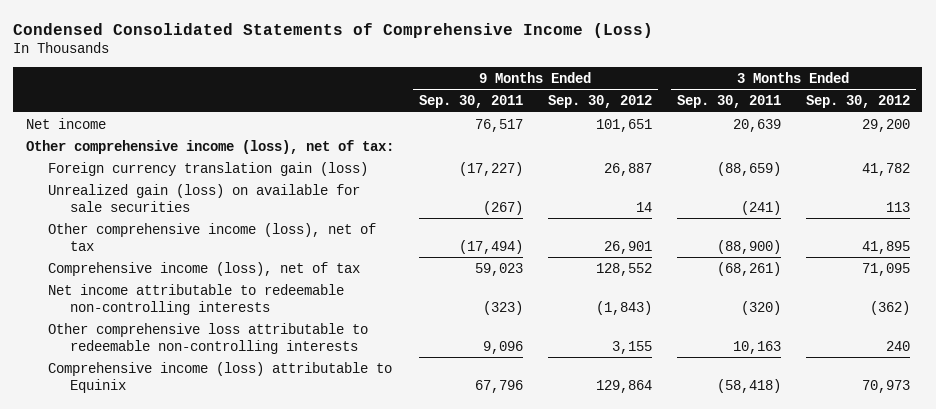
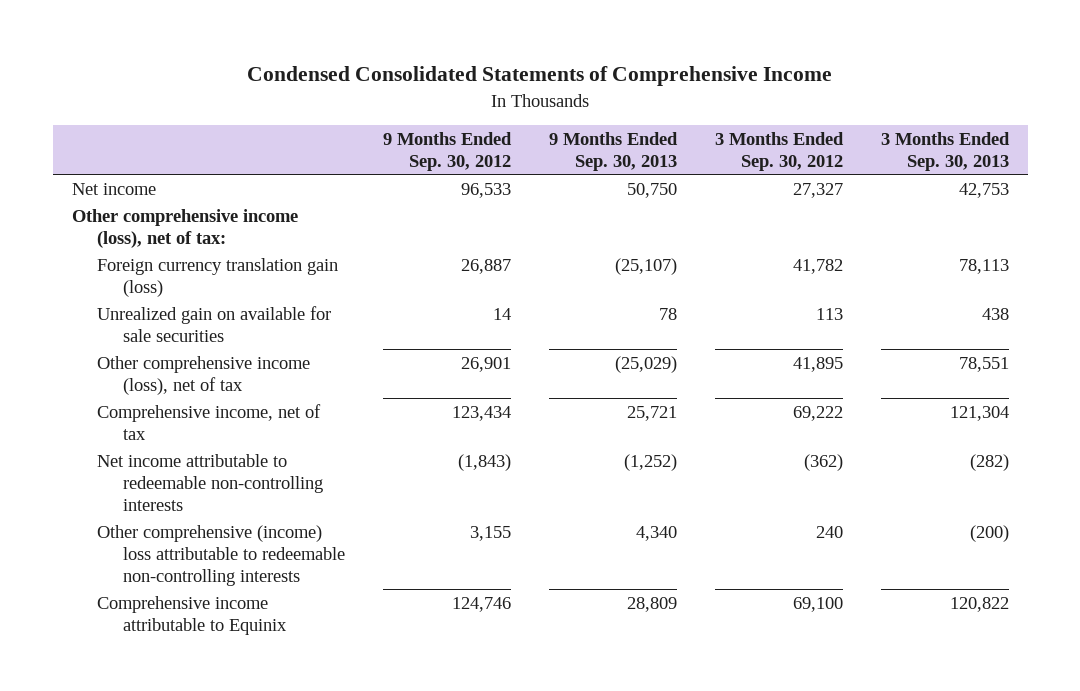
[13,22,654,38] Condensed Consolidated Statements of Comprehensive Income (Loss) -> [247,66,833,87] Condensed Consolidated Statements of Comprehensive Income
[418,95,523,109] Sep. 30, 2011 -> none
[676,95,781,109] Sep. 30, 2011 -> none
none -> [548,131,678,171] 9 Months Ended Sep. 30, 2013
none -> [880,131,1010,171] 3 Months Ended Sep. 30, 2013
[595,118,652,132] 101,651 -> [460,182,511,198] 96,533
[861,118,910,132] 29,200 -> [792,182,843,198] 27,327
[47,183,360,212] Unrealized gain (loss) on available for sale securities -> [97,305,332,342] Unrealized gain on available for sale securities
[47,261,360,276] Comprehensive income (loss), net of tax -> [97,403,322,440] Comprehensive income, net of tax
[595,262,652,276] 128,552 -> [451,405,511,421] 123,434
[861,262,910,276] 71,095 -> [792,405,843,421] 69,222
[47,322,368,354] Other comprehensive loss attributable to redeemable non-controlling interests -> [97,524,345,586] Other comprehensive (income) loss attributable to redeemable non-controlling interests
[47,361,392,393] Comprehensive income (loss) attributable to Equinix -> [97,595,287,635] Comprehensive income attributable to Equinix
[595,379,652,393] 129,864 -> [451,596,511,612] 124,746
[861,379,910,393] 70,973 -> [792,596,843,612] 69,100

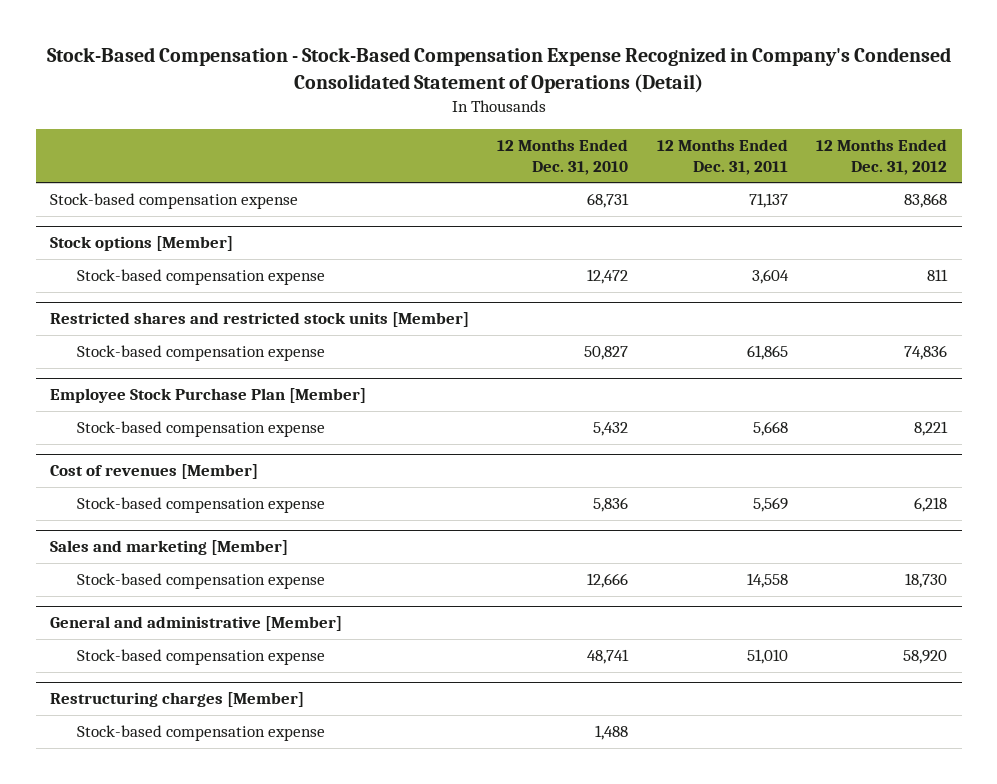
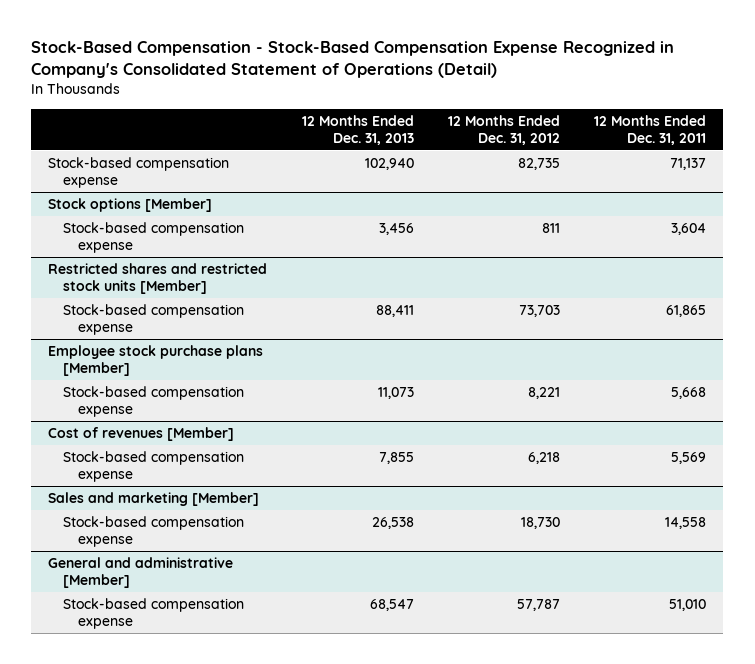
[46,47,951,93] Stock-Based Compensation - Stock-Based Compensation Expense Recognized in Company's Condensed Consolidated Statement of Operations (Detail) -> [31,41,675,79] Stock-Based Compensation - Stock-Based Compensation Expense Recognized in Company's Consolidated Statement of Operations (Detail)
[497,139,629,175] 12 Months Ended Dec. 31, 2010 -> none
none -> [301,114,414,145] 12 Months Ended Dec. 31, 2013
[904,193,948,209] 83,868 -> [517,158,560,171] 82,735
[904,345,948,361] 74,836 -> [518,305,560,318] 73,703
[49,388,366,404] Employee Stock Purchase Plan [Member] -> [48,345,264,376] Employee stock purchase plans [Member]
[49,692,304,708] Restructuring charges [Member] -> none
[77,725,326,742] Stock-based compensation expense -> none
[903,650,948,665] 58,920 -> [516,599,560,612] 57,787

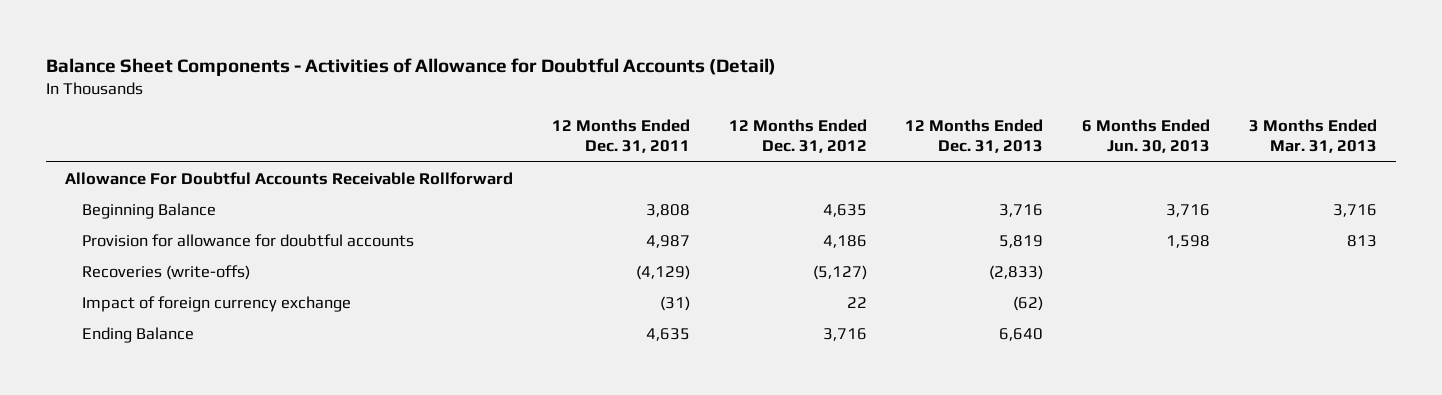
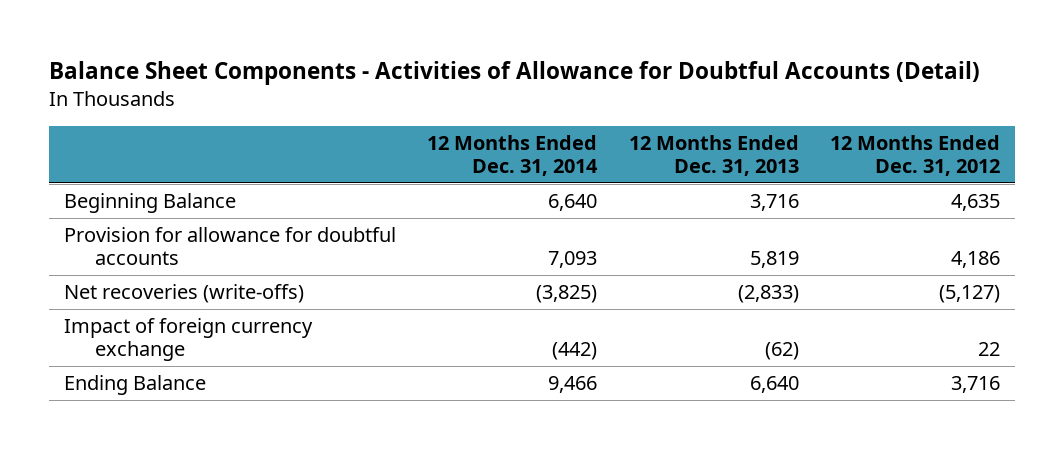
[551,119,690,154] 12 Months Ended Dec. 31, 2011 -> none
[1081,119,1210,154] 6 Months Ended Jun. 30, 2013 -> none
[1248,119,1377,154] 3 Months Ended Mar. 31, 2013 -> none
none -> [427,135,599,176] 12 Months Ended Dec. 31, 2014
[65,172,514,186] Allowance For Doubtful Accounts Receivable Rollforward -> none
[82,265,251,281] Recoveries (write-offs) -> [64,284,305,304] Net recoveries (write-offs)

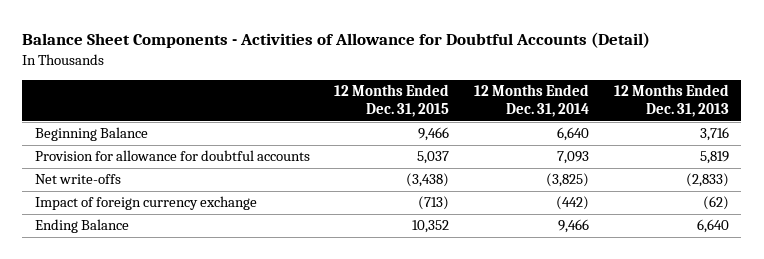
[829,135,1000,176] 12 Months Ended Dec. 31, 2012 -> none
none -> [334,84,450,118] 12 Months Ended Dec. 31, 2015
[64,284,305,304] Net recoveries (write-offs) -> [34,174,121,185] Net write-offs

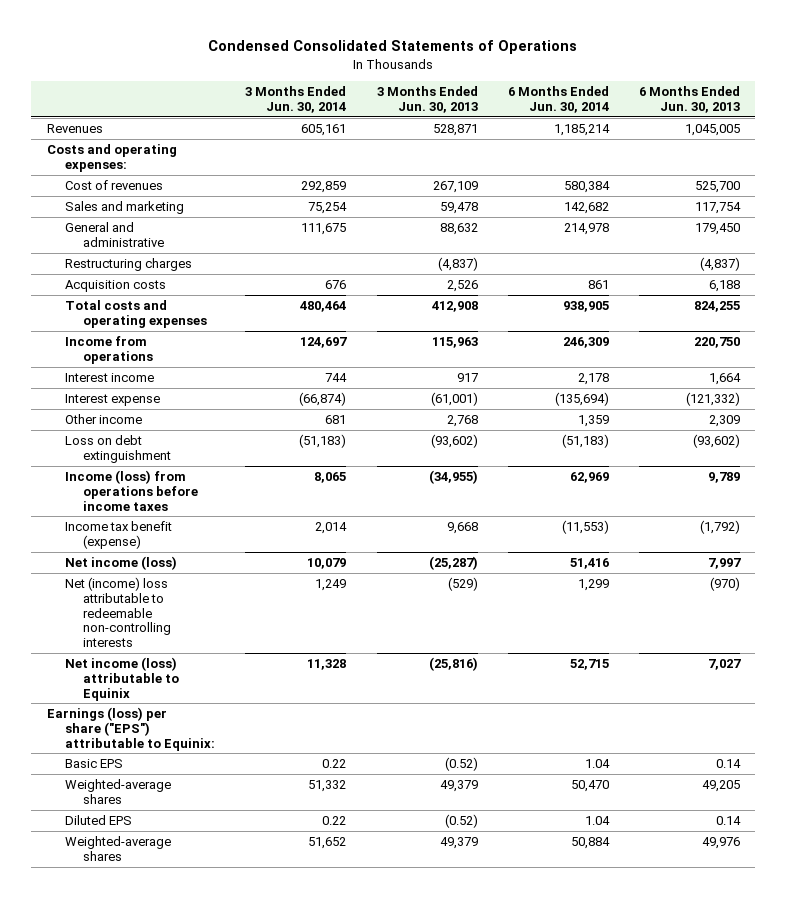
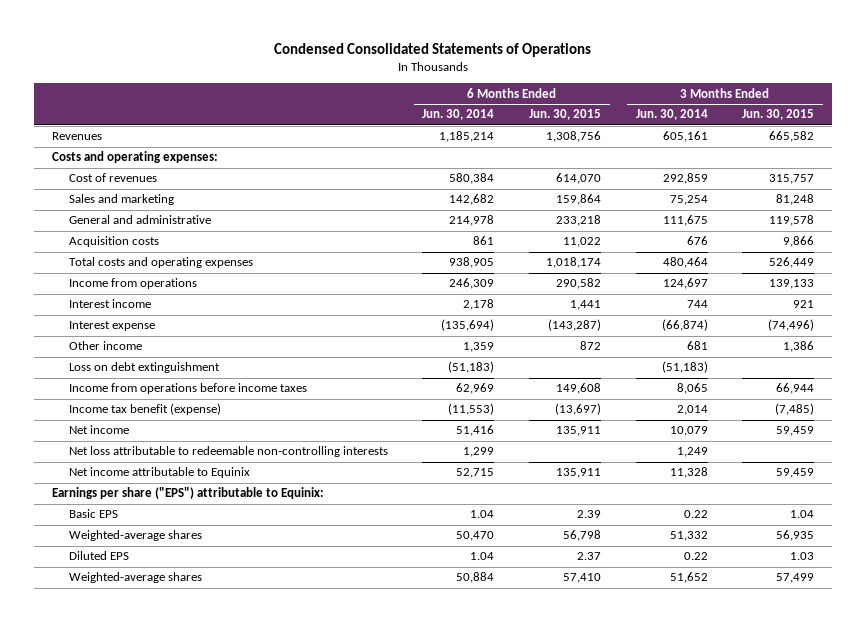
[376,86,478,114] 3 Months Ended Jun. 30, 2013 -> none
[639,86,741,114] 6 Months Ended Jun. 30, 2013 -> none
none -> [528,109,601,121] Jun. 30, 2015
none -> [742,109,815,121] Jun. 30, 2015
[64,257,192,271] Restructuring charges -> none
[64,469,199,511] Income (loss) from operations before income taxes -> [68,383,307,395] Income from operations before income taxes
[64,555,177,570] Net income (loss) -> [68,425,129,435] Net income
[64,576,172,648] Net (income) loss attributable to redeemable non-controlling interests -> [68,446,388,458] Net loss attributable to redeemable non-controlling interests
[64,656,180,701] Net income (loss) attributable to Equinix -> [68,467,250,479] Net income attributable to Equinix
[46,706,215,751] Earnings (loss) per share ("EPS") attributable to Equinix: -> [51,487,324,500] Earnings per share ("EPS") attributable to Equinix:

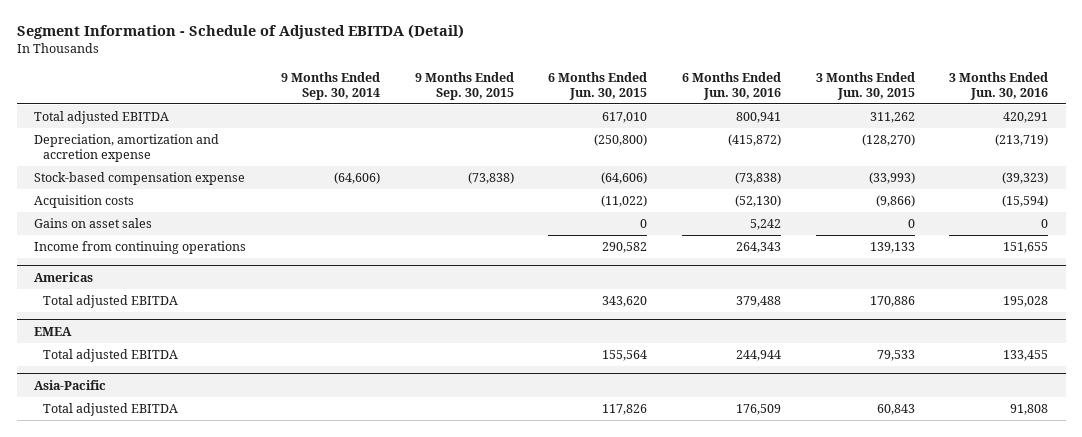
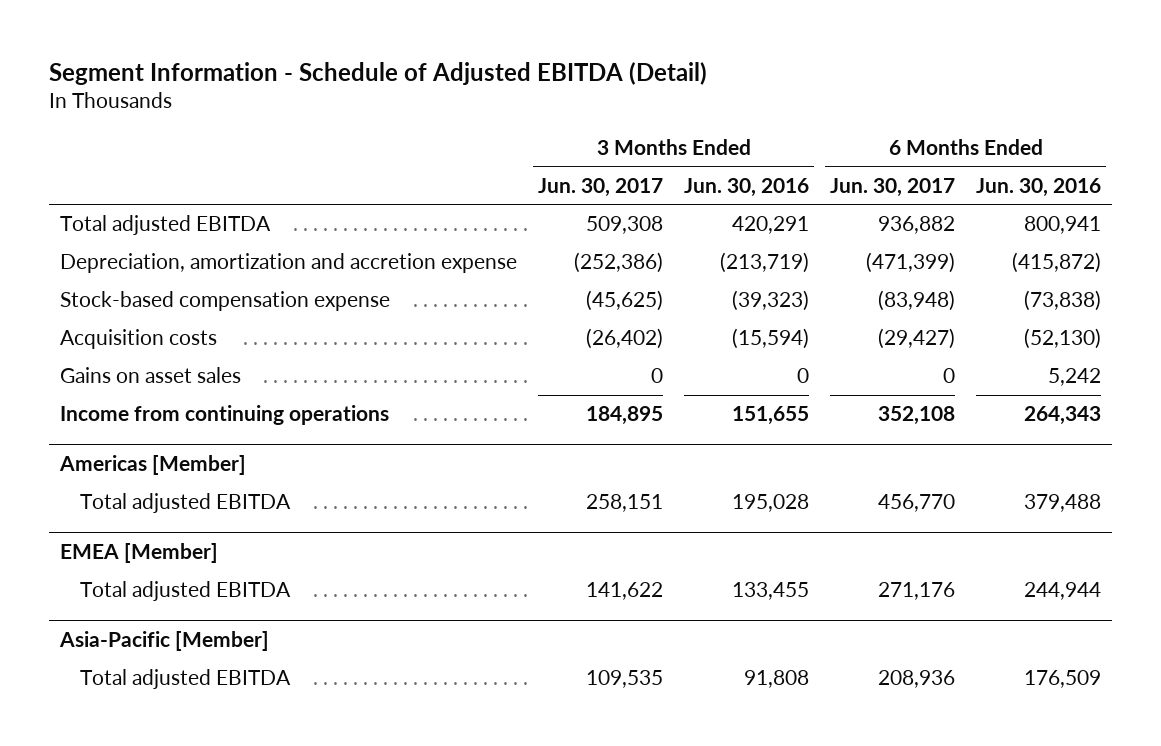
[280,71,380,100] 9 Months Ended Sep. 30, 2014 -> none
[414,71,514,100] 9 Months Ended Sep. 30, 2015 -> none
[548,71,648,100] 6 Months Ended Jun. 30, 2015 -> none
[815,71,915,100] 3 Months Ended Jun. 30, 2015 -> none
none -> [538,177,664,197] Jun. 30, 2017
none -> [830,177,956,197] Jun. 30, 2017
[34,271,94,282] Americas -> [59,455,247,476] Americas [Member]
[34,326,73,336] EMEA -> [60,543,219,564] EMEA [Member]
[34,379,107,390] Asia-Pacific -> [59,631,270,652] Asia-Pacific [Member]

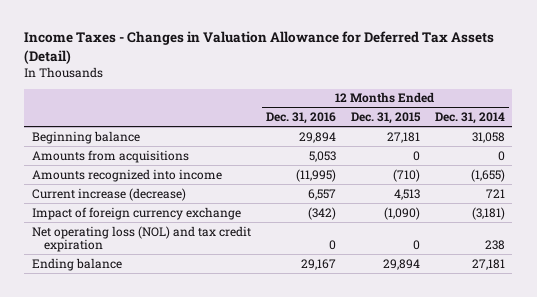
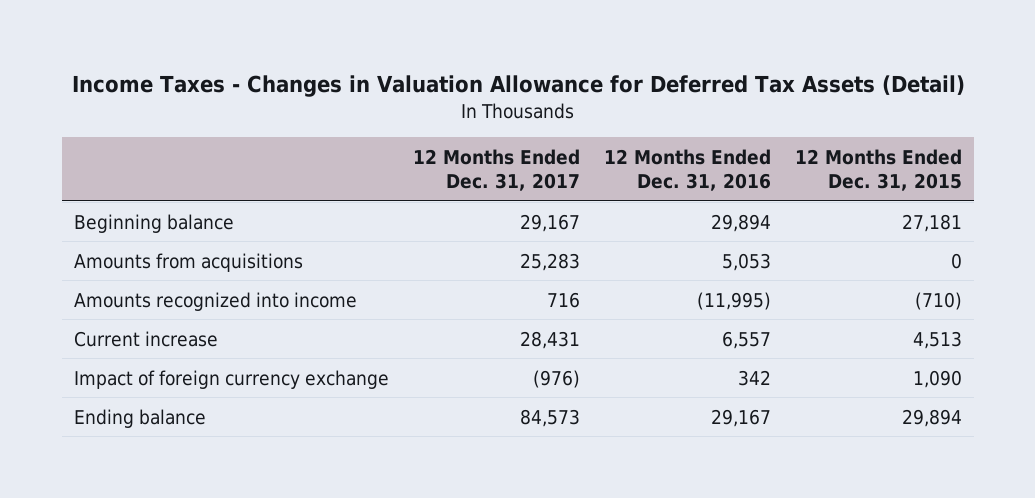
[434,112,505,125] Dec. 31, 2014 -> none
none -> [412,148,580,192] 12 Months Ended Dec. 31, 2017
[31,225,251,253] Net operating loss (NOL) and tax credit expiration -> none
[31,187,186,201] Current increase (decrease) -> [73,330,218,347] Current increase
[307,206,336,220] (342) -> [737,369,771,386] 342
[383,206,420,220] (1,090) -> [912,369,962,388] 1,090

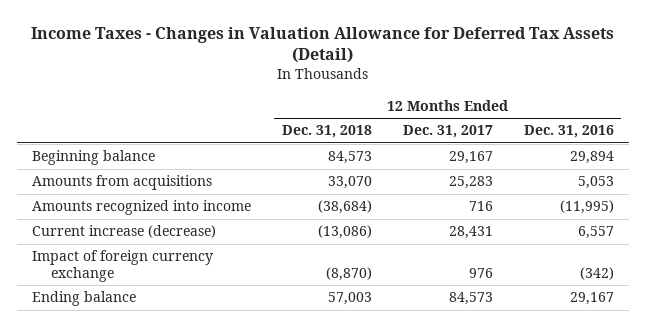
[794,148,962,192] 12 Months Ended Dec. 31, 2015 -> none
none -> [281,125,372,139] Dec. 31, 2018
[73,330,218,347] Current increase -> [32,225,217,239] Current increase (decrease)
[532,369,580,388] (976) -> [468,267,493,278] 976
[737,369,771,386] 342 -> [579,266,614,280] (342)

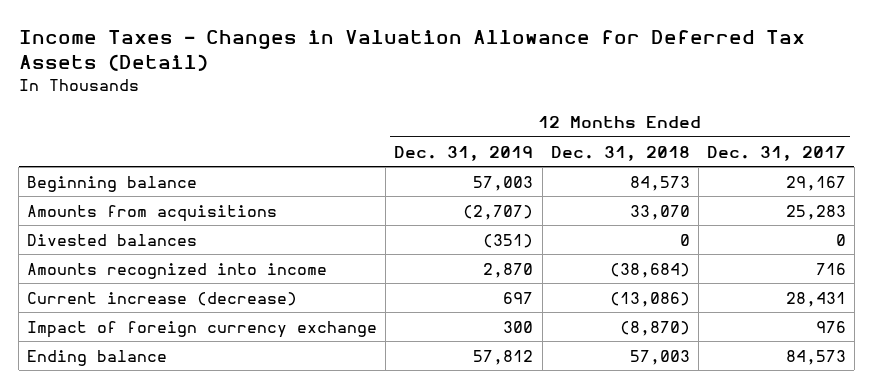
[523,125,614,139] Dec. 31, 2016 -> none
none -> [394,145,534,161] Dec. 31, 2019
none -> [27,233,198,246] Divested balances

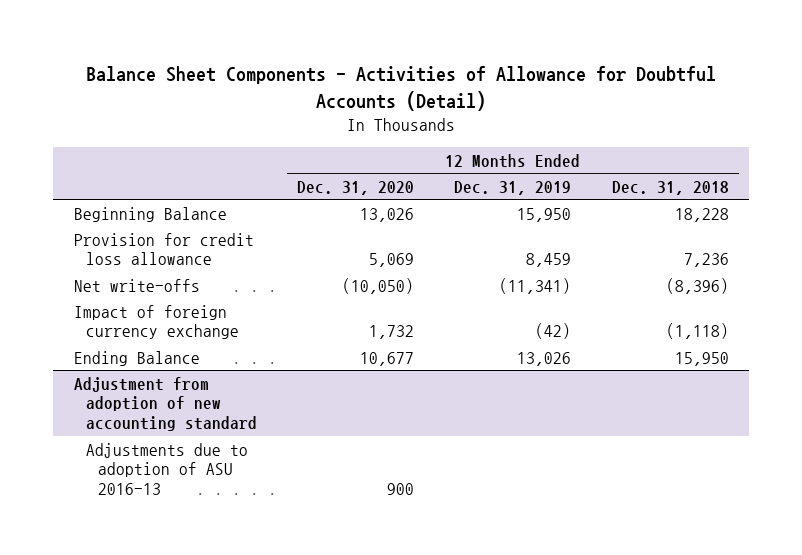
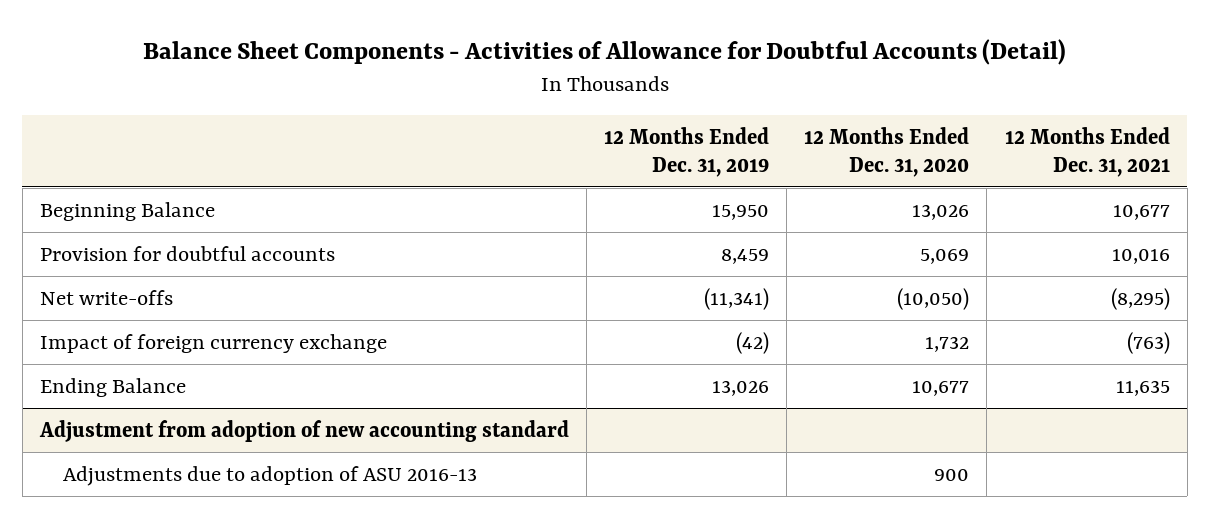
[611,180,729,195] Dec. 31, 2018 -> none
none -> [1004,126,1170,177] 12 Months Ended Dec. 31, 2021
[73,232,254,266] Provision for credit loss allowance -> [39,245,335,261] Provision for doubtful accounts

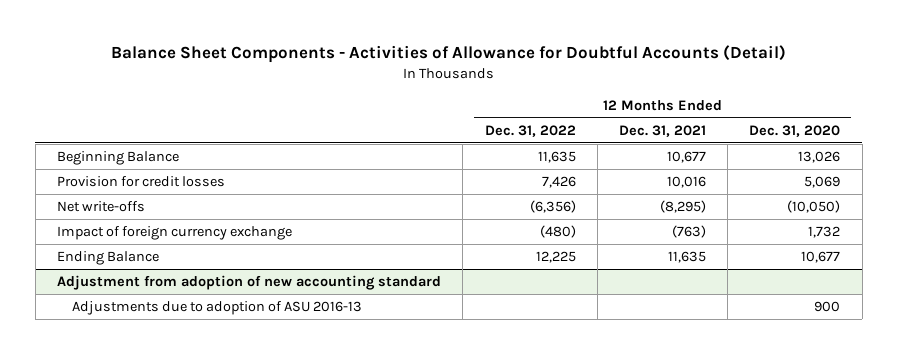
[604,126,770,177] 12 Months Ended Dec. 31, 2019 -> none
none -> [484,124,576,137] Dec. 31, 2022
[39,245,335,261] Provision for doubtful accounts -> [57,176,226,188] Provision for credit losses

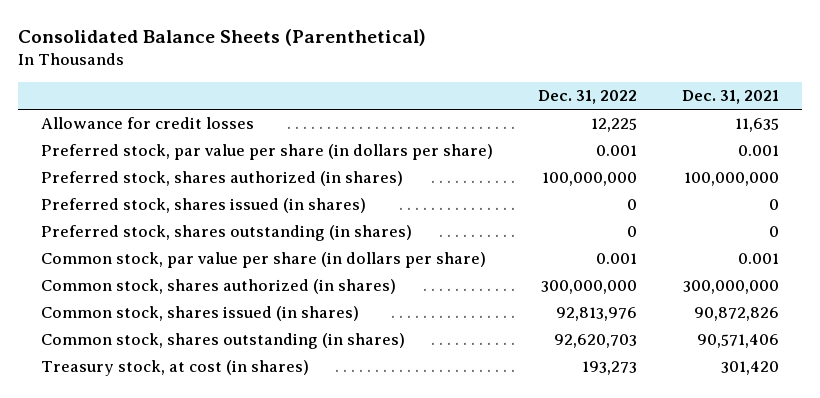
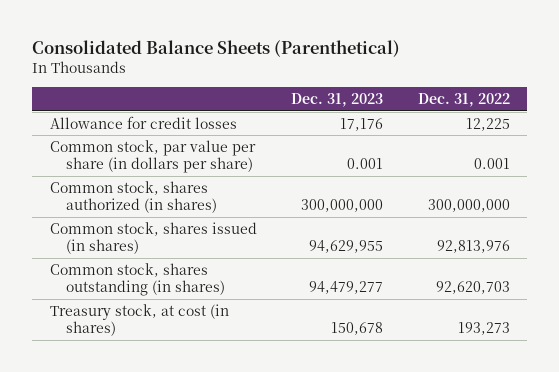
[682,90,780,105] Dec. 31, 2021 -> none
none -> [291,93,384,108] Dec. 31, 2023
[40,144,493,161] Preferred stock, par value per share (in dollars per share) -> none
[40,171,403,187] Preferred stock, shares authorized (in shares) -> none
[40,198,366,214] Preferred stock, shares issued (in shares) -> none
[40,225,412,242] Preferred stock, shares outstanding (in shares) -> none

